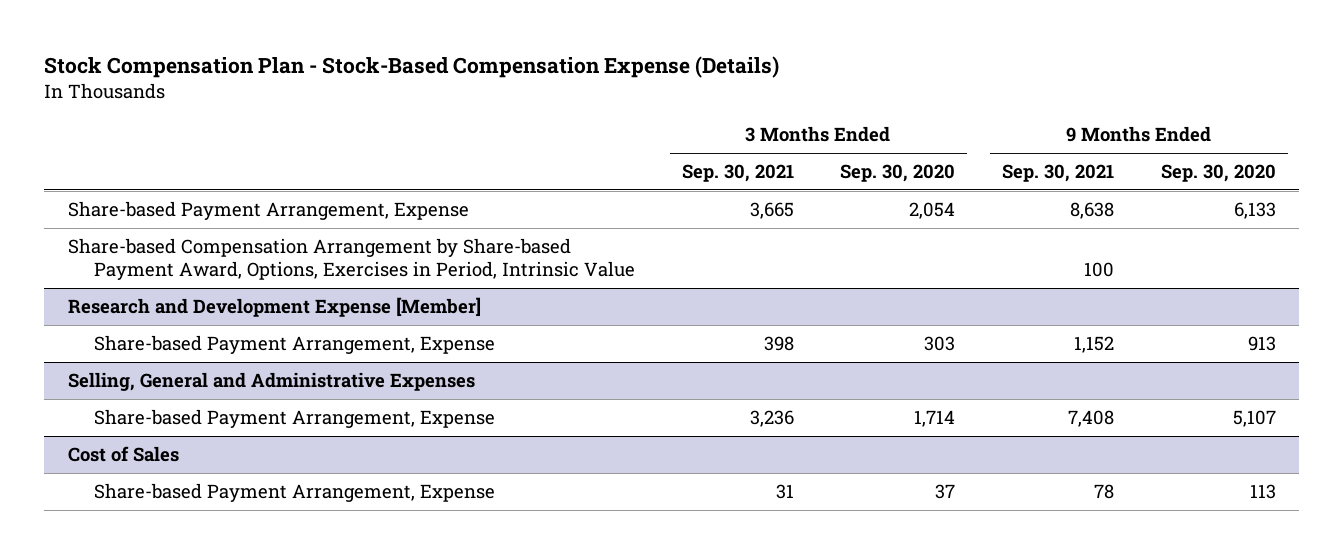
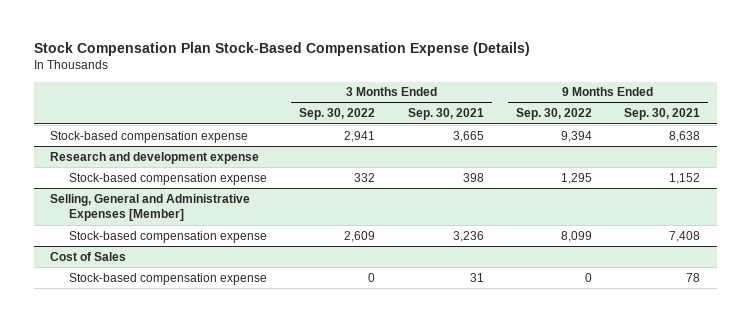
[44,56,780,79] Stock Compensation Plan - Stock-Based Compensation Expense (Details) -> [34,42,531,57] Stock Compensation Plan Stock-Based Compensation Expense (Details)
[840,164,956,183] Sep. 30, 2020 -> none
[1160,164,1276,183] Sep. 30, 2020 -> none
none -> [299,108,376,121] Sep. 30, 2022
none -> [516,108,593,121] Sep. 30, 2022
[67,238,635,280] Share-based Compensation Arrangement by Share-based Payment Award, Options, Exercises in Period, Intrinsic Value -> none
[67,201,469,221] Share-based Payment Arrangement, Expense -> [50,130,249,143] Stock-based compensation expense
[67,297,481,318] Research and Development Expense [Member] -> [50,151,260,164] Research and development expense
[93,335,495,355] Share-based Payment Arrangement, Expense -> [69,172,268,185] Stock-based compensation expense
[67,372,475,392] Selling, General and Administrative Expenses -> [50,193,251,222] Selling, General and Administrative Expenses [Member]
[93,409,495,429] Share-based Payment Arrangement, Expense -> [69,230,268,243] Stock-based compensation expense
[93,483,495,503] Share-based Payment Arrangement, Expense -> [69,272,268,285] Stock-based compensation expense

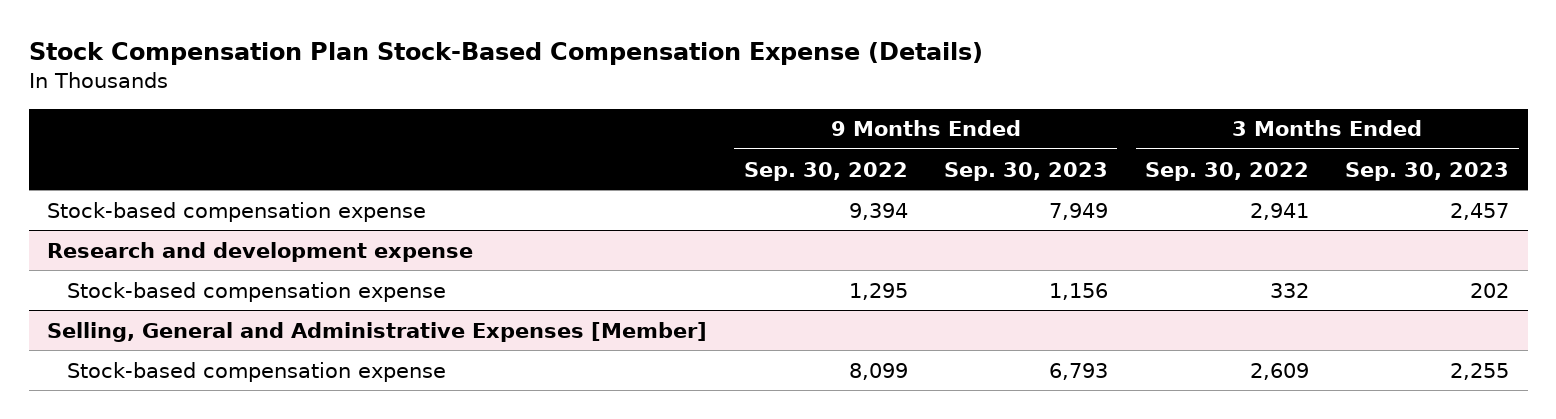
[407,108,484,121] Sep. 30, 2021 -> none
[624,108,701,121] Sep. 30, 2021 -> none
none -> [944,161,1109,181] Sep. 30, 2023
none -> [1345,161,1510,181] Sep. 30, 2023
[50,251,127,261] Cost of Sales -> none
[69,272,268,285] Stock-based compensation expense -> none

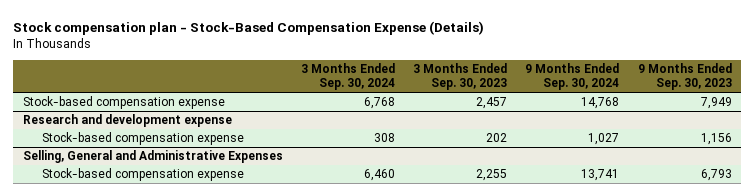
[28,42,983,66] Stock Compensation Plan Stock-Based Compensation Expense (Details) -> [13,20,485,35] Stock compensation plan - Stock-Based Compensation Expense (Details)
[743,161,908,181] Sep. 30, 2022 -> none
[1144,161,1309,181] Sep. 30, 2022 -> none
none -> [300,63,395,91] 3 Months Ended Sep. 30, 2024
none -> [525,63,620,91] 9 Months Ended Sep. 30, 2024
[46,321,707,342] Selling, General and Administrative Expenses [Member] -> [22,150,283,164] Selling, General and Administrative Expenses

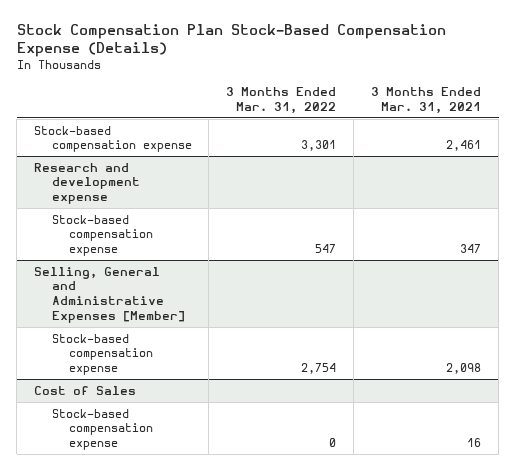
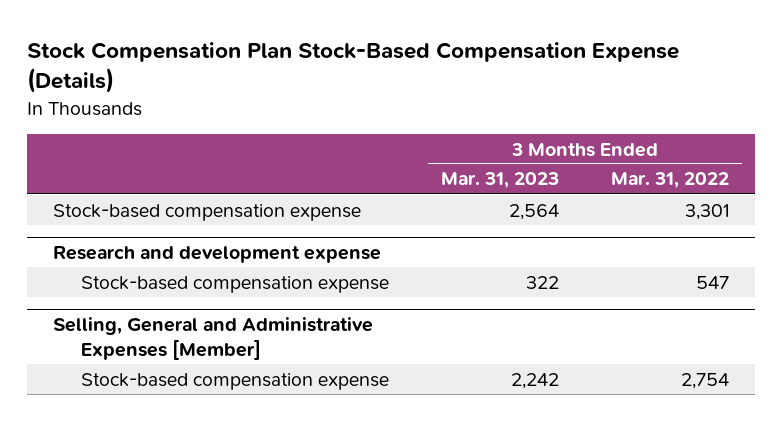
[371,87,482,114] 3 Months Ended Mar. 31, 2021 -> none
none -> [440,172,559,189] Mar. 31, 2023
[34,385,137,395] Cost of Sales -> none
[51,408,153,451] Stock-based compensation expense -> none

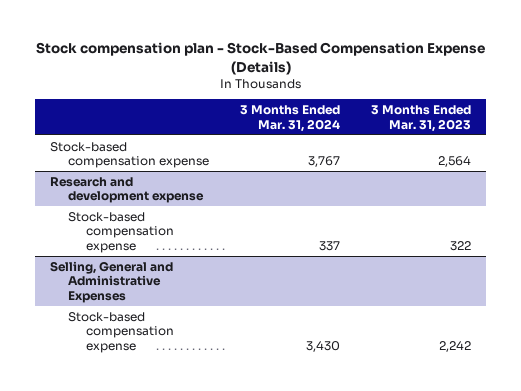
[27,41,680,94] Stock Compensation Plan Stock-Based Compensation Expense (Details) -> [35,42,485,75] Stock compensation plan - Stock-Based Compensation Expense (Details)
[610,172,729,189] Mar. 31, 2022 -> none
none -> [240,104,341,132] 3 Months Ended Mar. 31, 2024
[53,316,374,360] Selling, General and Administrative Expenses [Member] -> [50,260,174,304] Selling, General and Administrative Expenses

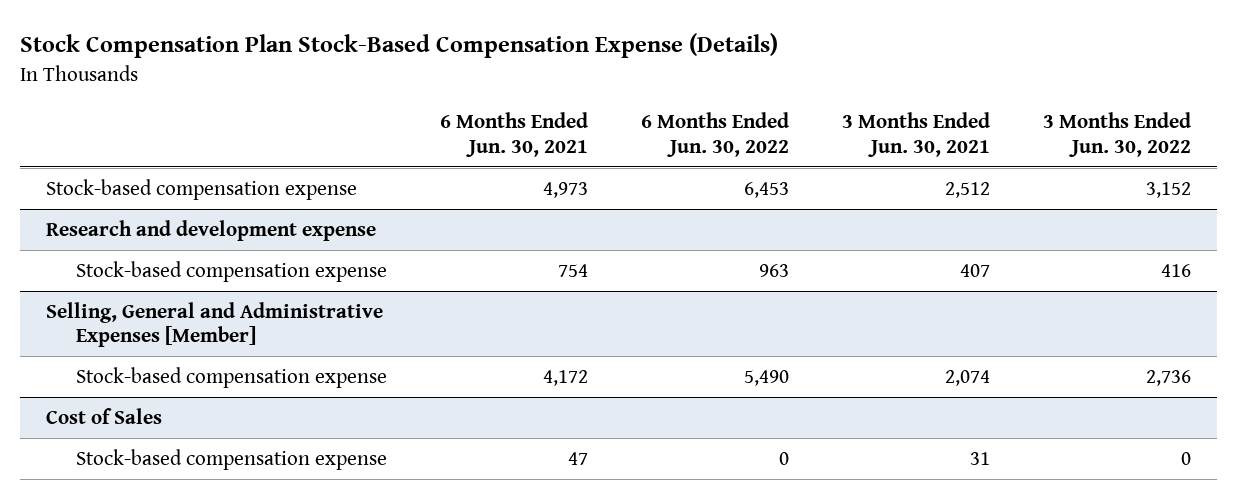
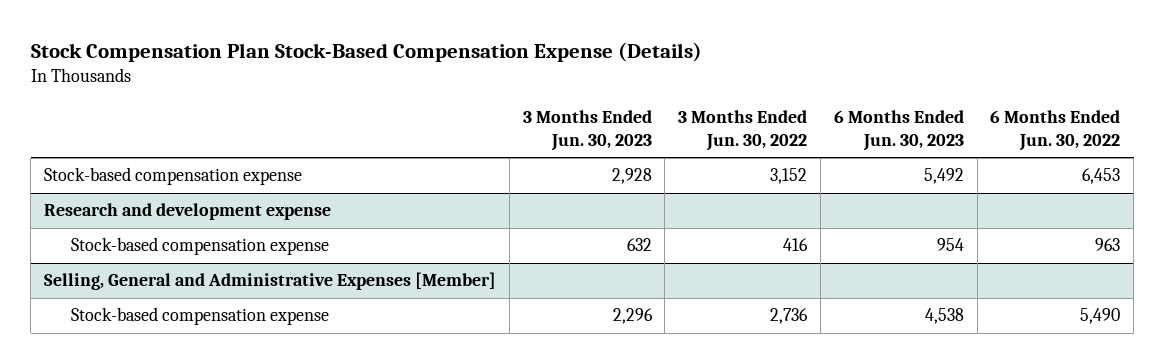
[439,112,588,157] 6 Months Ended Jun. 30, 2021 -> none
[841,112,990,157] 3 Months Ended Jun. 30, 2021 -> none
none -> [522,110,652,151] 3 Months Ended Jun. 30, 2023
none -> [833,110,964,151] 6 Months Ended Jun. 30, 2023
[46,407,163,424] Cost of Sales -> none
[75,448,387,470] Stock-based compensation expense -> none

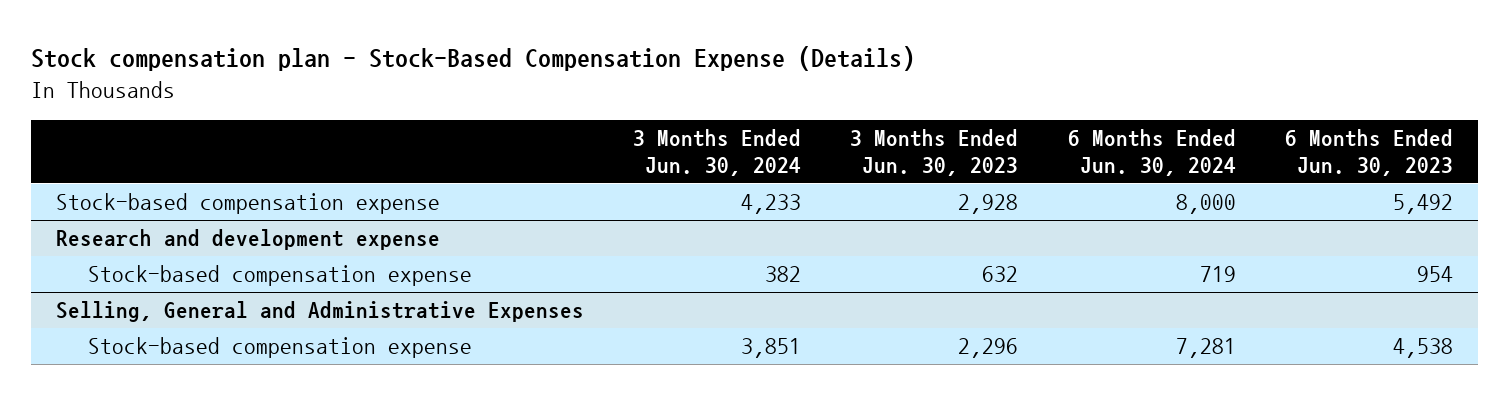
[30,42,702,63] Stock Compensation Plan Stock-Based Compensation Expense (Details) -> [31,46,916,72] Stock compensation plan - Stock-Based Compensation Expense (Details)
[678,110,808,151] 3 Months Ended Jun. 30, 2022 -> none
[990,110,1121,151] 6 Months Ended Jun. 30, 2022 -> none
none -> [633,128,802,176] 3 Months Ended Jun. 30, 2024
none -> [1067,128,1236,176] 6 Months Ended Jun. 30, 2024
[44,272,497,291] Selling, General and Administrative Expenses [Member] -> [55,301,584,323] Selling, General and Administrative Expenses

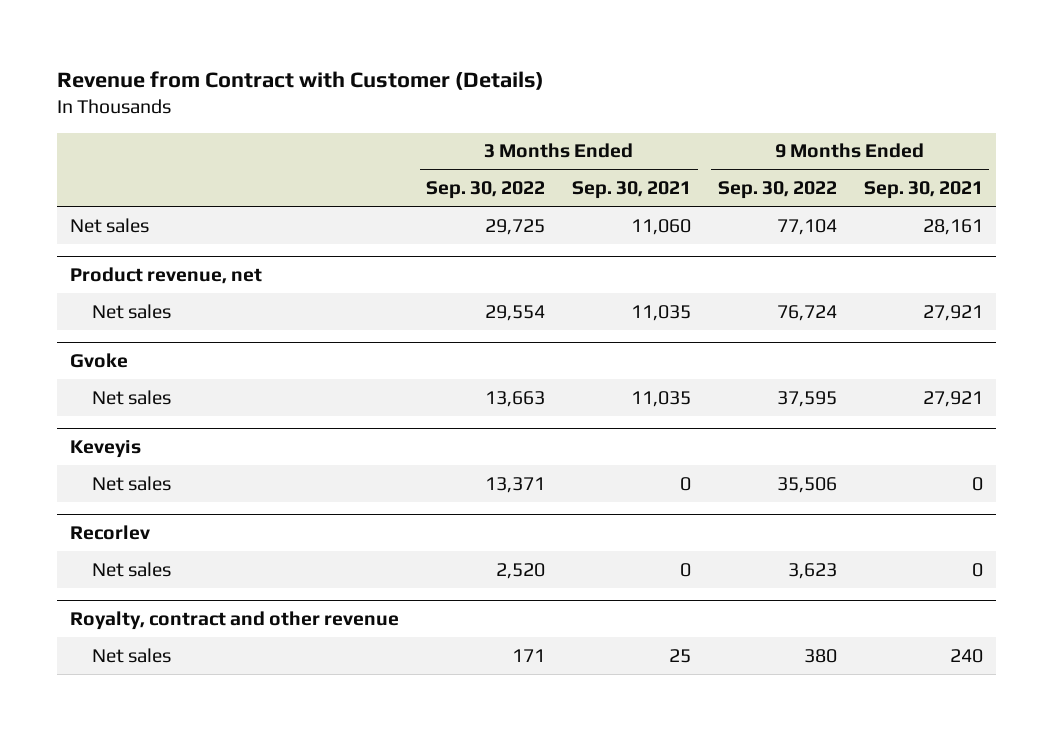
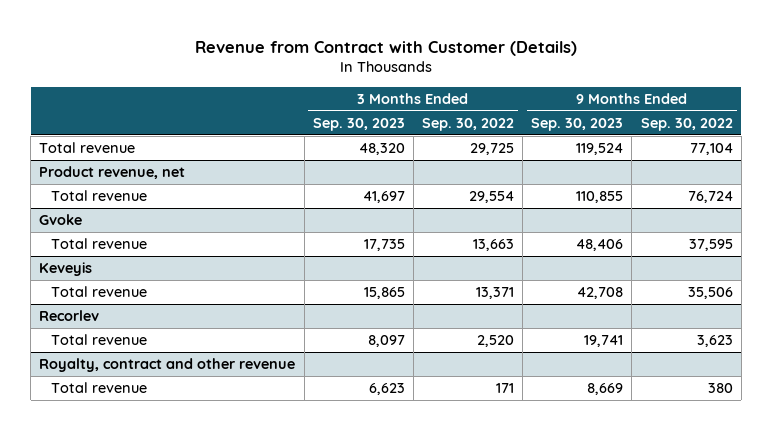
[571,181,691,200] Sep. 30, 2021 -> none
[863,181,983,200] Sep. 30, 2021 -> none
none -> [312,117,405,131] Sep. 30, 2023
none -> [531,117,624,131] Sep. 30, 2023
[70,217,150,233] Net sales -> [39,142,136,154] Total revenue
[91,303,171,319] Net sales -> [50,190,147,202] Total revenue
[91,389,171,405] Net sales -> [50,238,147,250] Total revenue
[91,475,171,491] Net sales -> [50,286,147,298] Total revenue
[91,561,171,577] Net sales -> [50,334,147,346] Total revenue
[91,647,171,663] Net sales -> [50,382,147,394] Total revenue

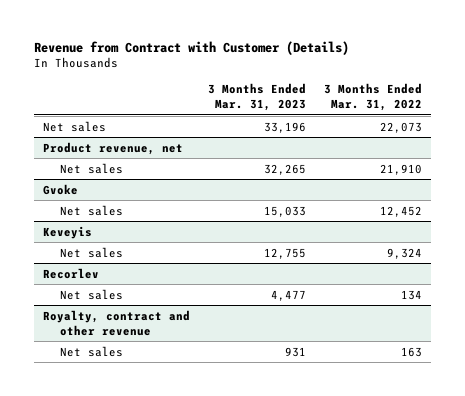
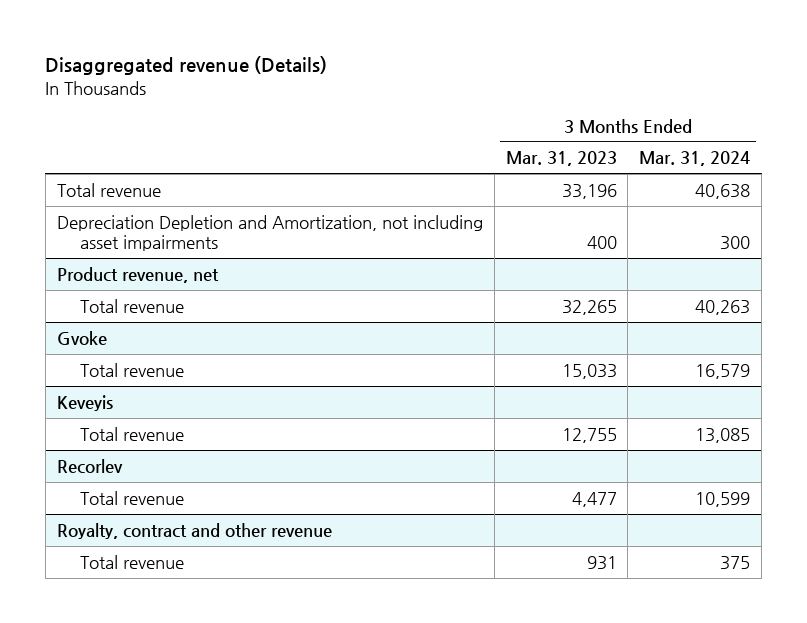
[33,40,349,55] Revenue from Contract with Customer (Details) -> [45,56,328,76] Disaggregated revenue (Details)
[324,83,423,112] 3 Months Ended Mar. 31, 2022 -> none
none -> [639,151,751,167] Mar. 31, 2024
[42,120,106,132] Net sales -> [56,182,161,197] Total revenue
none -> [56,214,483,251] Depreciation Depletion and Amortization, not including asset impairments
[59,162,123,174] Net sales -> [79,298,184,313] Total revenue
[59,204,123,216] Net sales -> [79,362,184,377] Total revenue
[59,246,123,258] Net sales -> [79,426,184,441] Total revenue
[59,288,123,300] Net sales -> [79,490,184,505] Total revenue
[59,345,123,357] Net sales -> [79,554,184,569] Total revenue

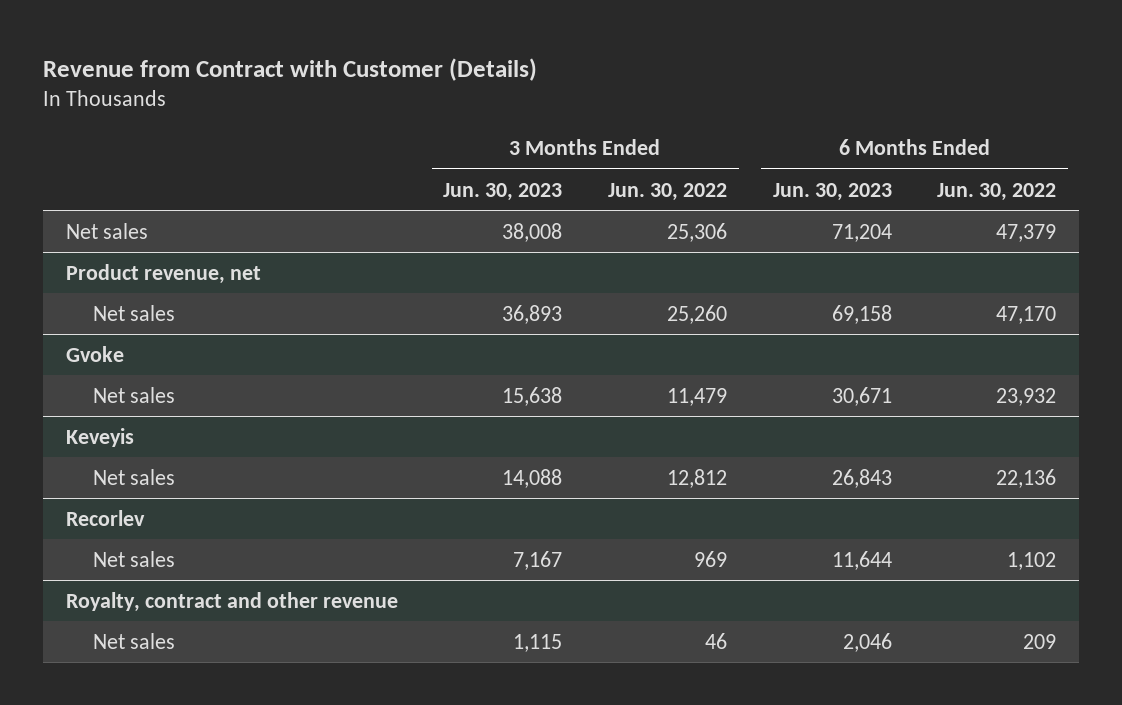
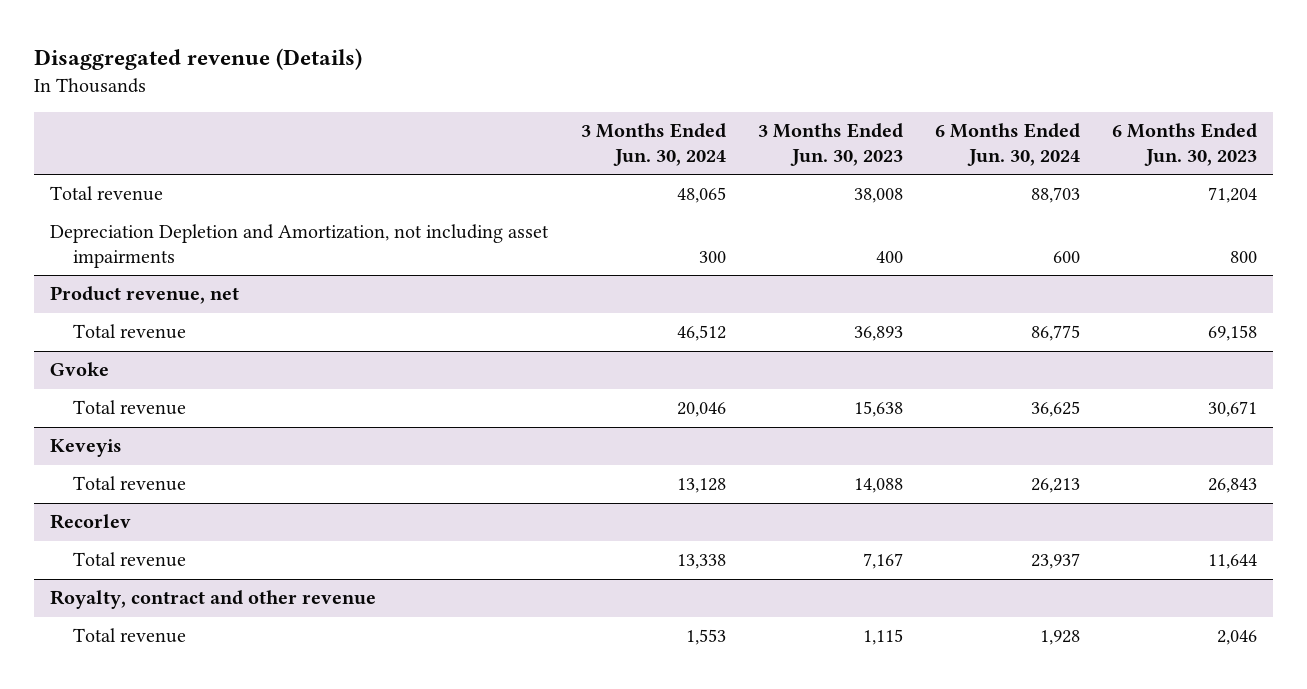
[42,57,537,81] Revenue from Contract with Customer (Details) -> [34,48,363,71] Disaggregated revenue (Details)
[608,182,728,201] Jun. 30, 2022 -> none
[937,182,1057,201] Jun. 30, 2022 -> none
none -> [580,123,726,166] 3 Months Ended Jun. 30, 2024
none -> [934,123,1080,166] 6 Months Ended Jun. 30, 2024
[65,222,148,239] Net sales -> [50,186,164,202] Total revenue
none -> [50,224,550,268] Depreciation Depletion and Amortization, not including asset impairments
[92,304,175,321] Net sales -> [72,324,186,340] Total revenue
[92,386,175,403] Net sales -> [72,400,186,416] Total revenue
[92,468,175,485] Net sales -> [72,476,186,492] Total revenue
[92,550,175,567] Net sales -> [72,552,186,568] Total revenue
[92,632,175,649] Net sales -> [72,628,186,644] Total revenue

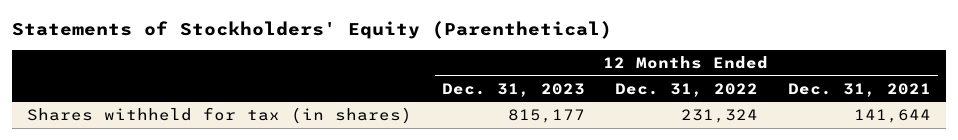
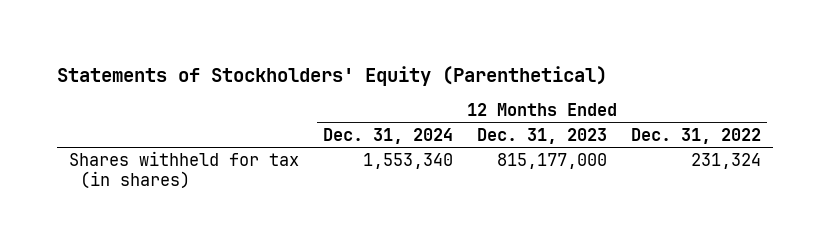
[787,82,931,97] Dec. 31, 2021 -> none
none -> [322,127,453,144] Dec. 31, 2024
[508,109,586,124] 815,177 -> [496,153,607,170] 815,177,000

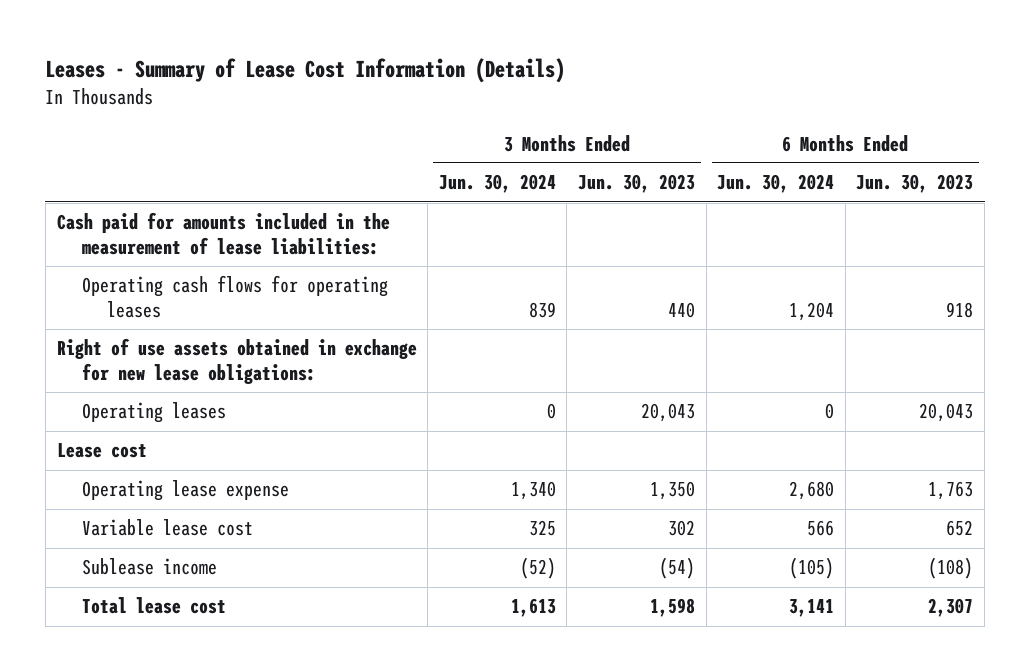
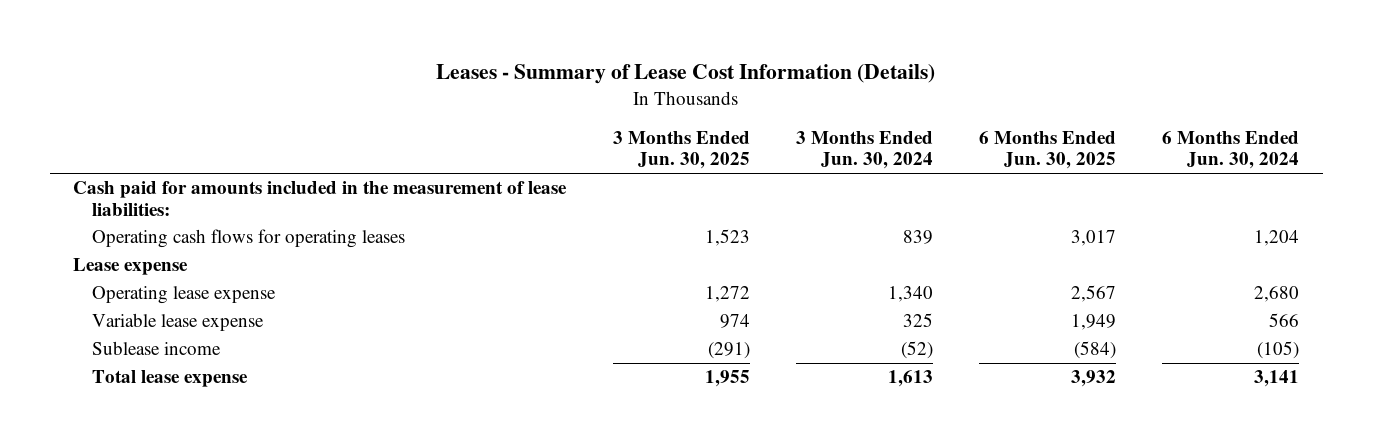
[578,174,696,194] Jun. 30, 2023 -> none
[856,174,974,194] Jun. 30, 2023 -> none
none -> [612,130,750,170] 3 Months Ended Jun. 30, 2025
none -> [979,130,1117,170] 6 Months Ended Jun. 30, 2025
[56,338,417,384] Right of use assets obtained in exchange for new lease obligations: -> none
[81,402,226,424] Operating leases -> none
[56,443,147,459] Lease cost -> [73,258,189,276] Lease expense
[81,519,253,537] Variable lease cost -> [91,313,264,332] Variable lease expense
[81,597,226,615] Total lease cost -> [91,370,248,388] Total lease expense

